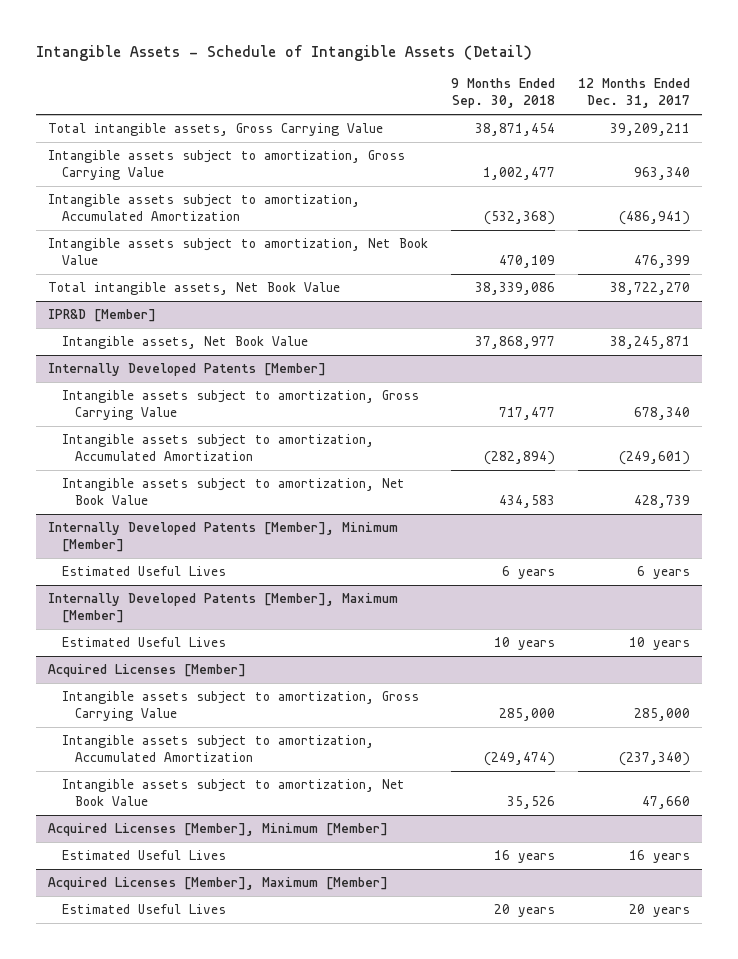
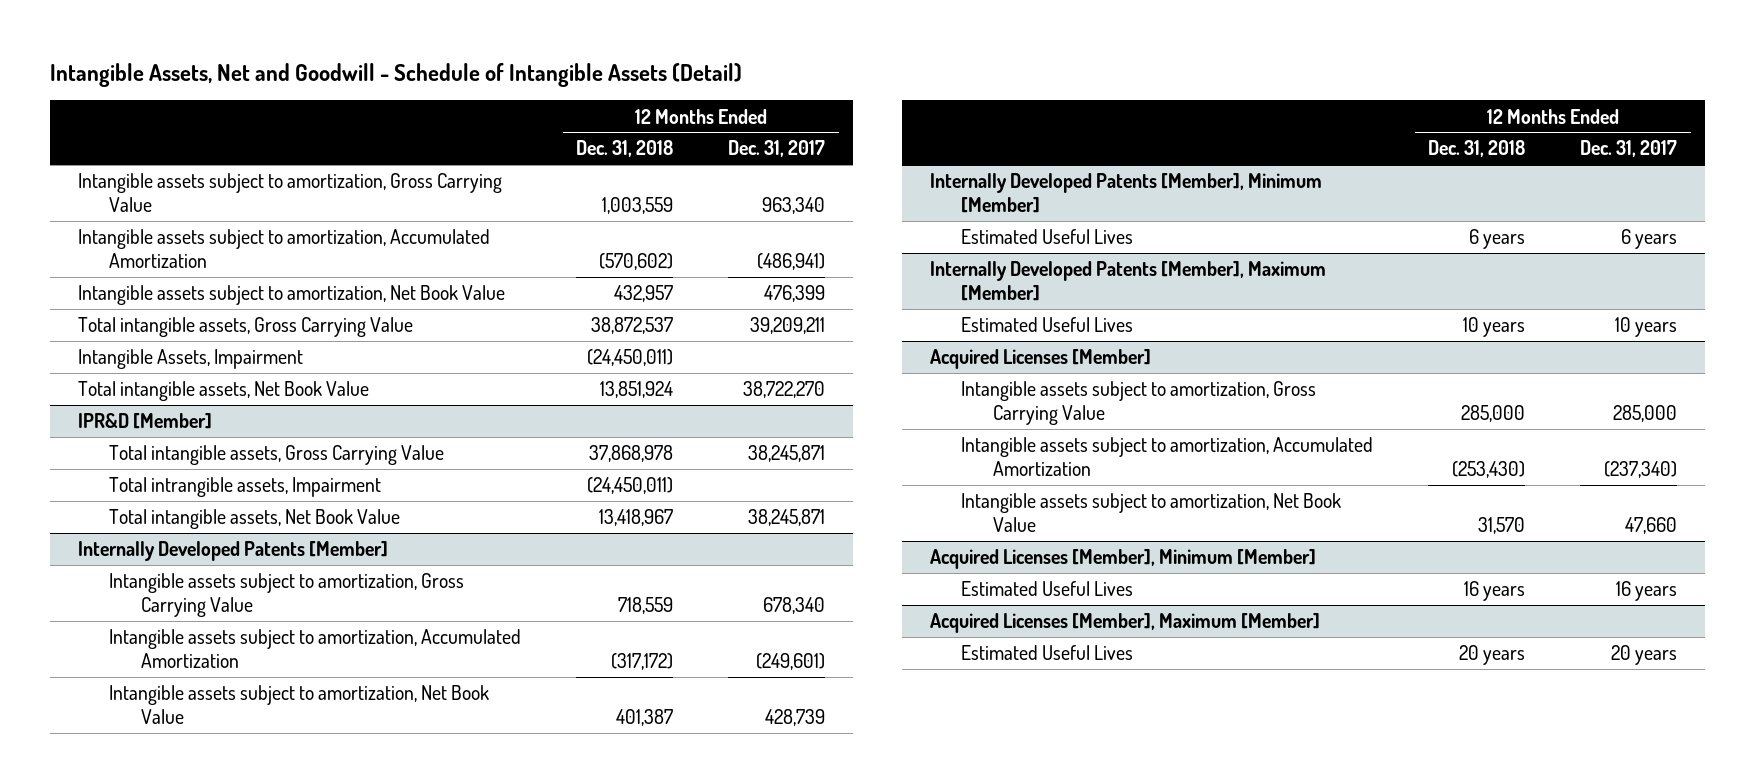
[36,44,533,61] Intangible Assets - Schedule of Intangible Assets (Detail) -> [50,62,743,87] Intangible Assets, Net and Goodwill - Schedule of Intangible Assets (Detail)
[451,78,556,109] 9 Months Ended Sep. 30, 2018 -> none
none -> [576,140,674,158] Dec. 31, 2018
[47,123,383,137] Total intangible assets, Gross Carrying Value -> [77,317,413,338] Total intangible assets, Gross Carrying Value
none -> [77,349,303,370] Intangible Assets, Impairment
none -> [109,445,445,466] Total intangible assets, Gross Carrying Value
none -> [109,477,382,498] Total intrangible assets, Impairment
[61,336,308,350] Intangible assets, Net Book Value -> [109,509,401,530] Total intangible assets, Net Book Value

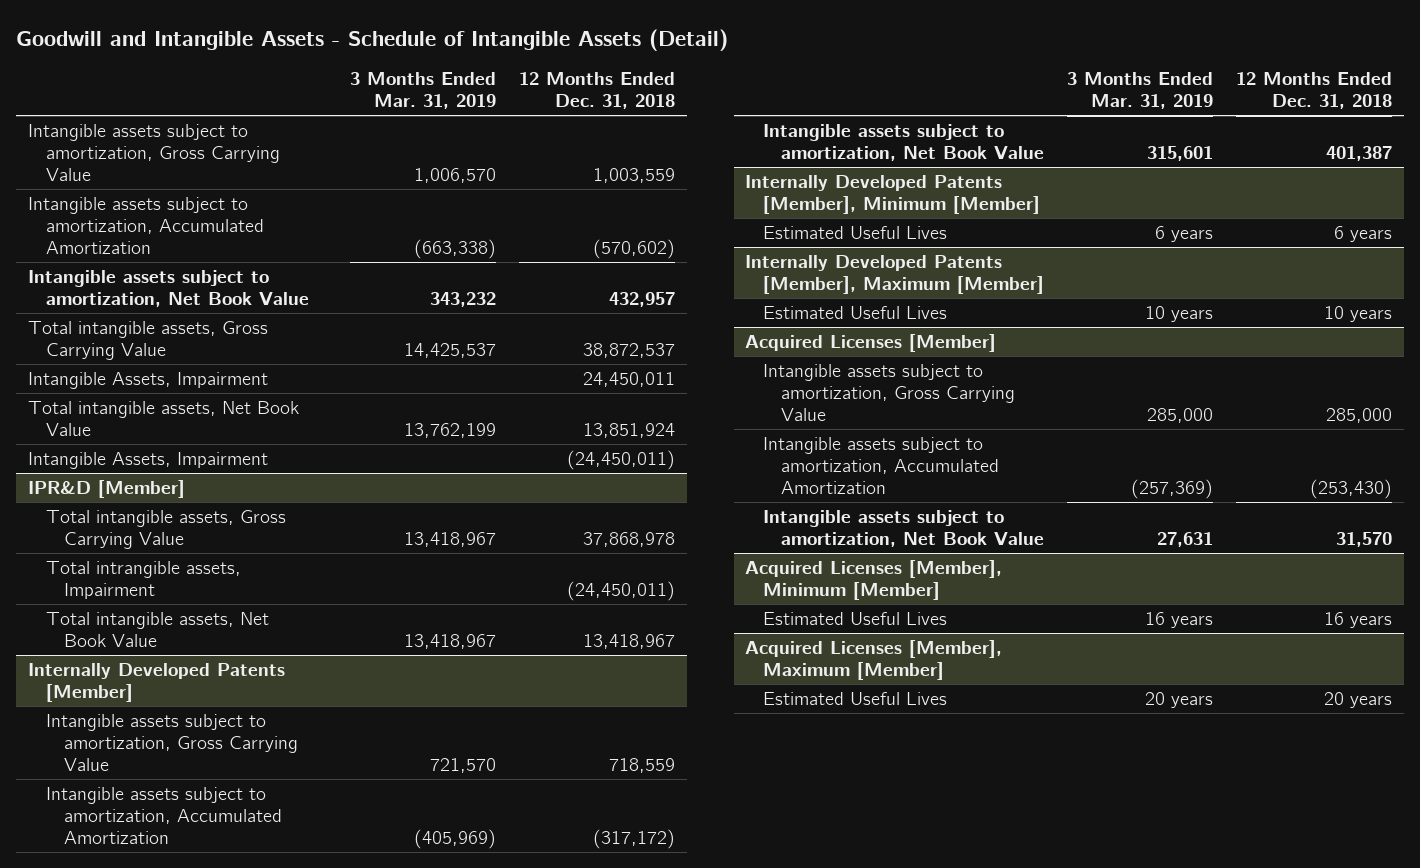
[50,62,743,87] Intangible Assets, Net and Goodwill - Schedule of Intangible Assets (Detail) -> [16,28,729,51] Goodwill and Intangible Assets - Schedule of Intangible Assets (Detail)
[728,140,826,158] Dec. 31, 2017 -> none
none -> [349,72,496,110] 3 Months Ended Mar. 31, 2019
none -> [27,371,268,389] Intangible Assets, Impairment
[77,349,303,370] Intangible Assets, Impairment -> [27,451,268,469] Intangible Assets, Impairment

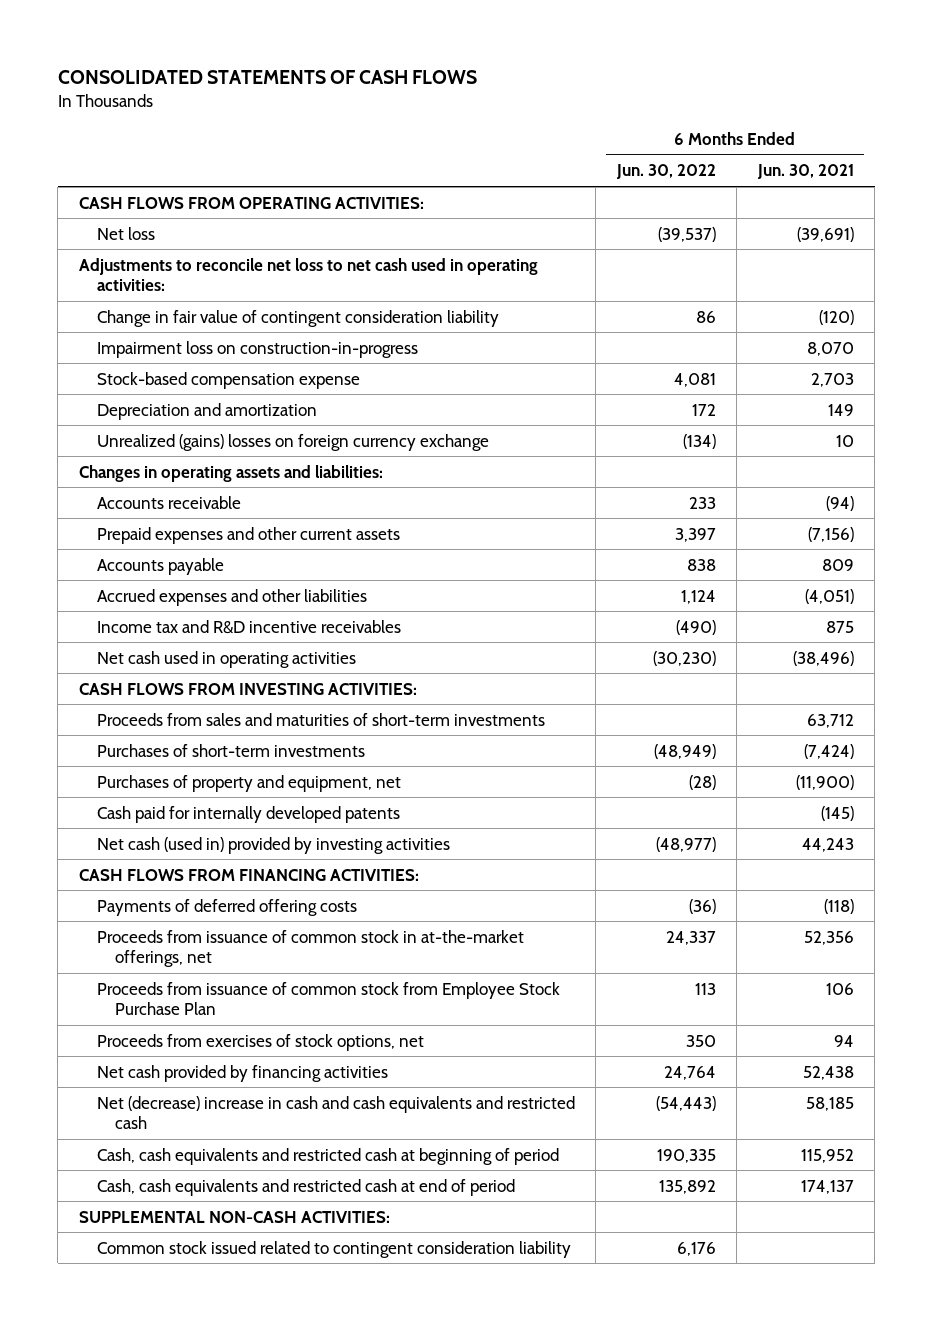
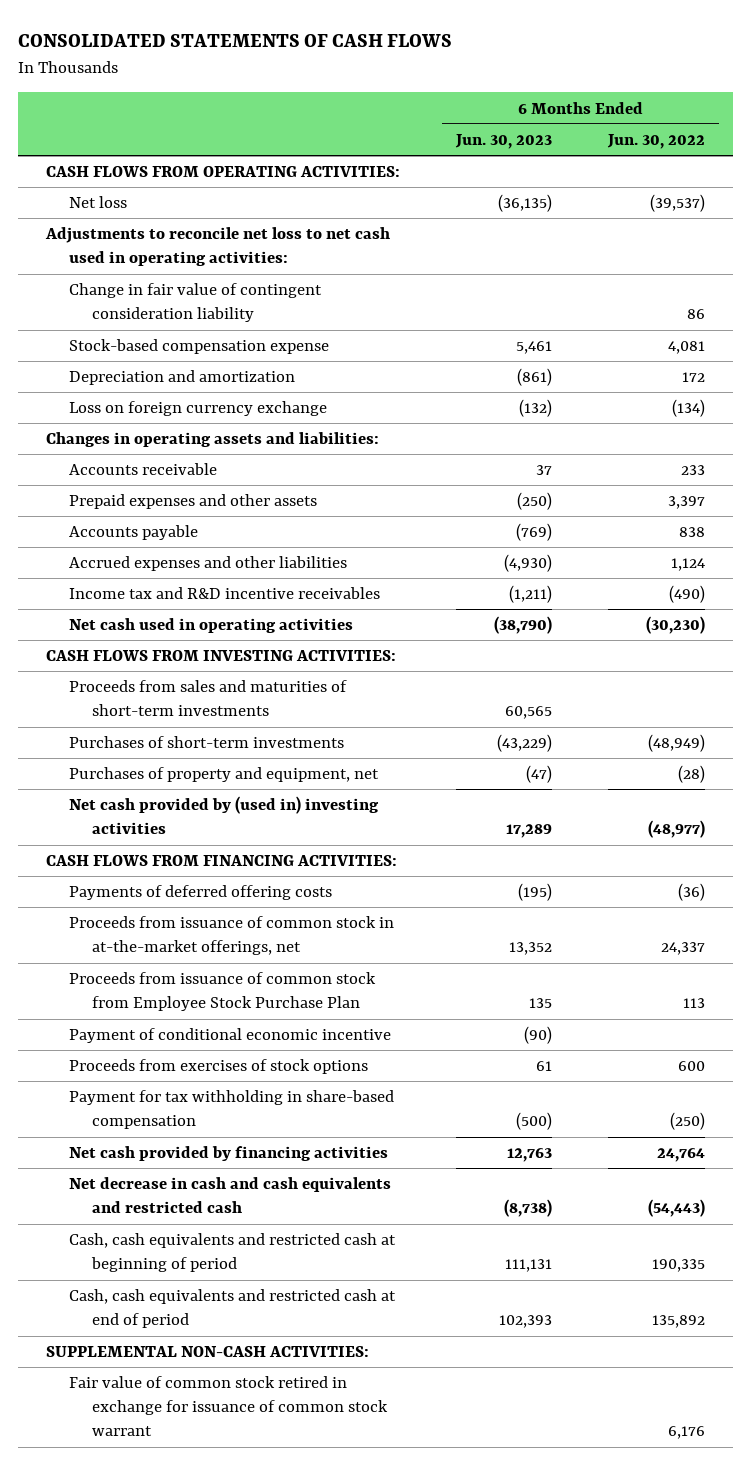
[756,164,854,180] Jun. 30, 2021 -> none
none -> [454,133,552,149] Jun. 30, 2023
[96,340,418,358] Impairment loss on construction-in-progress -> none
[96,433,489,451] Unrealized (gains) losses on foreign currency exchange -> [69,401,328,417] Loss on foreign currency exchange
[96,526,400,544] Prepaid expenses and other current assets -> [69,494,318,510] Prepaid expenses and other assets
[96,805,400,823] Cash paid for internally developed patents -> none
[96,836,450,854] Net cash (used in) provided by investing activities -> [69,796,380,835] Net cash provided by (used in) investing activities
none -> [69,1028,392,1044] Payment of conditional economic incentive
[96,1033,424,1051] Proceeds from exercises of stock options, net -> [69,1059,369,1075] Proceeds from exercises of stock options
[685,1034,716,1047] 350 -> [678,1061,706,1072] 600
none -> [69,1090,395,1130] Payment for tax withholding in share-based compensation
[96,1095,575,1130] Net (decrease) increase in cash and cash equivalents and restricted cash -> [69,1177,392,1214] Net decrease in cash and cash equivalents and restricted cash
[96,1240,571,1258] Common stock issued related to contingent consideration liability -> [69,1376,389,1437] Fair value of common stock retired in exchange for issuance of common stock warrant

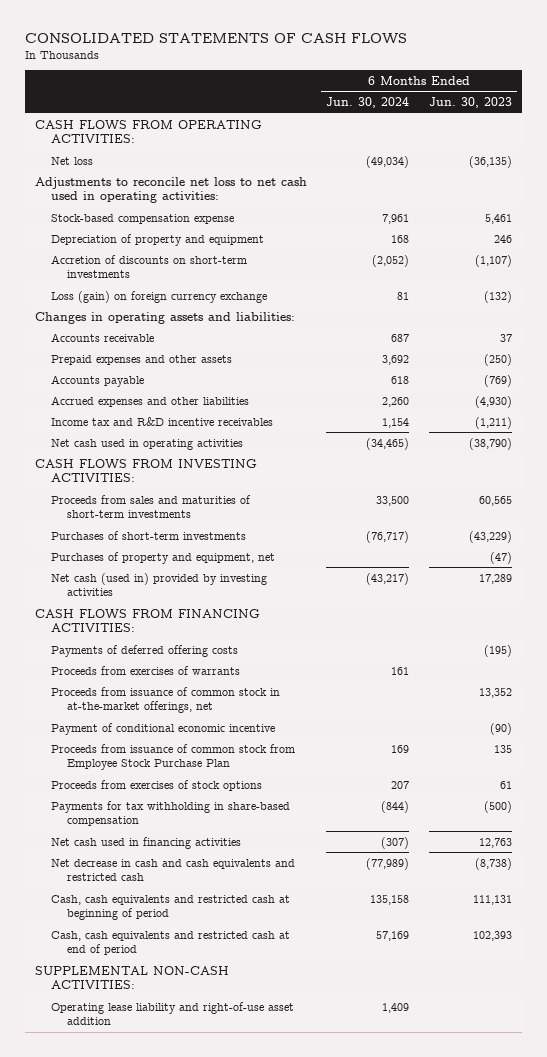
[607,133,706,149] Jun. 30, 2022 -> none
none -> [326,97,410,109] Jun. 30, 2024
[69,283,323,323] Change in fair value of contingent consideration liability -> none
[69,370,296,386] Depreciation and amortization -> none
none -> [50,233,264,246] Depreciation of property and equipment
none -> [50,254,247,279] Accretion of discounts on short-term investments
[69,401,328,417] Loss on foreign currency exchange -> [50,290,267,303] Loss (gain) on foreign currency exchange
[69,796,380,835] Net cash provided by (used in) investing activities -> [50,572,267,597] Net cash (used in) provided by investing activities
none -> [50,665,240,675] Proceeds from exercises of warrants
[69,972,377,1012] Proceeds from issuance of common stock from Employee Stock Purchase Plan -> [50,743,295,771] Proceeds from issuance of common stock from Employee Stock Purchase Plan
[69,1090,395,1130] Payment for tax withholding in share-based compensation -> [50,800,290,827] Payments for tax withholding in share-based compensation
[69,1146,389,1162] Net cash provided by financing activities -> [50,836,241,849] Net cash used in financing activities
[69,1376,389,1437] Fair value of common stock retired in exchange for issuance of common stock warrant -> none
none -> [50,1001,294,1026] Operating lease liability and right-of-use asset addition

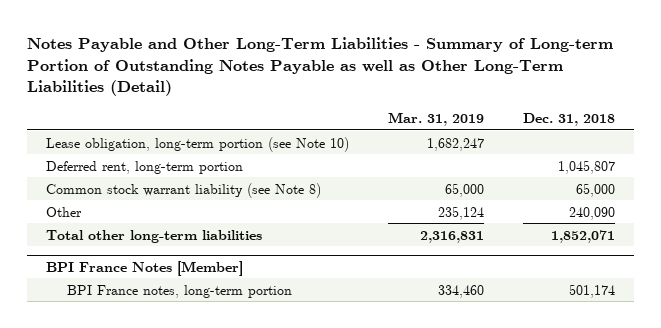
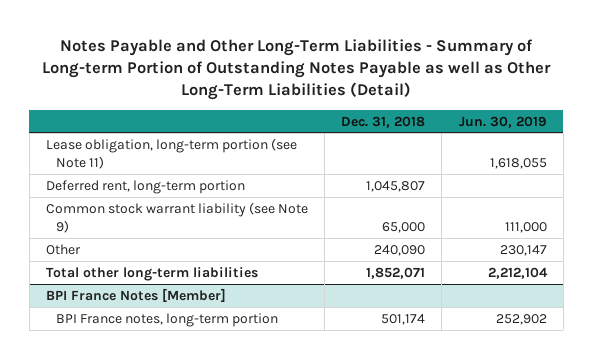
[388,111,485,126] Mar. 31, 2019 -> none
none -> [458,115,547,128] Jun. 30, 2019
[46,136,350,152] Lease obligation, long-term portion (see Note 10) -> [45,137,297,169] Lease obligation, long-term portion (see Note 11)
[46,182,322,198] Common stock warrant liability (see Note 8) -> [45,201,308,233] Common stock warrant liability (see Note 9)

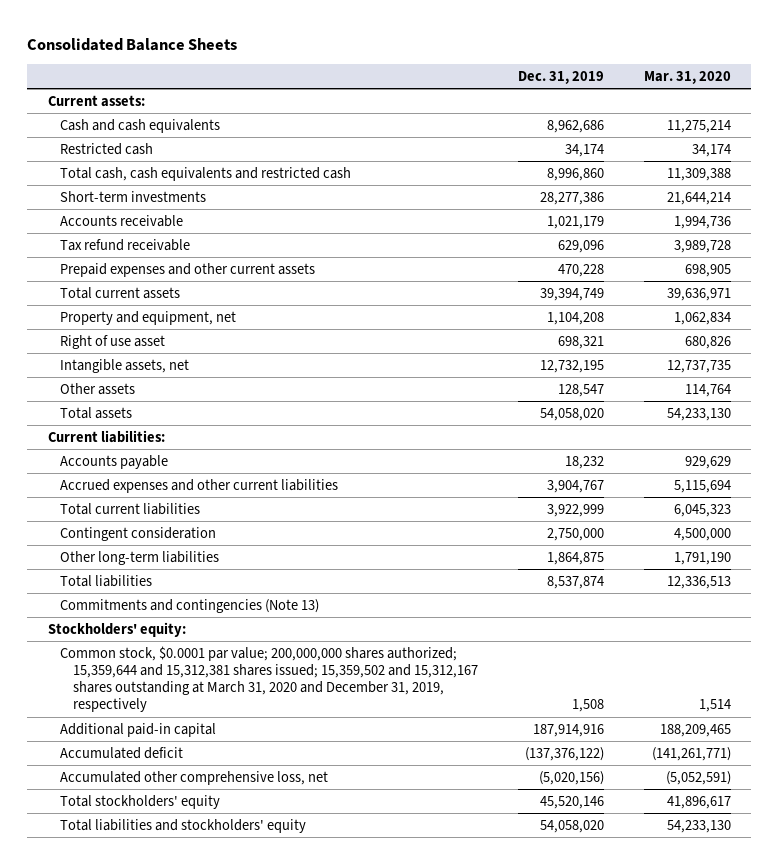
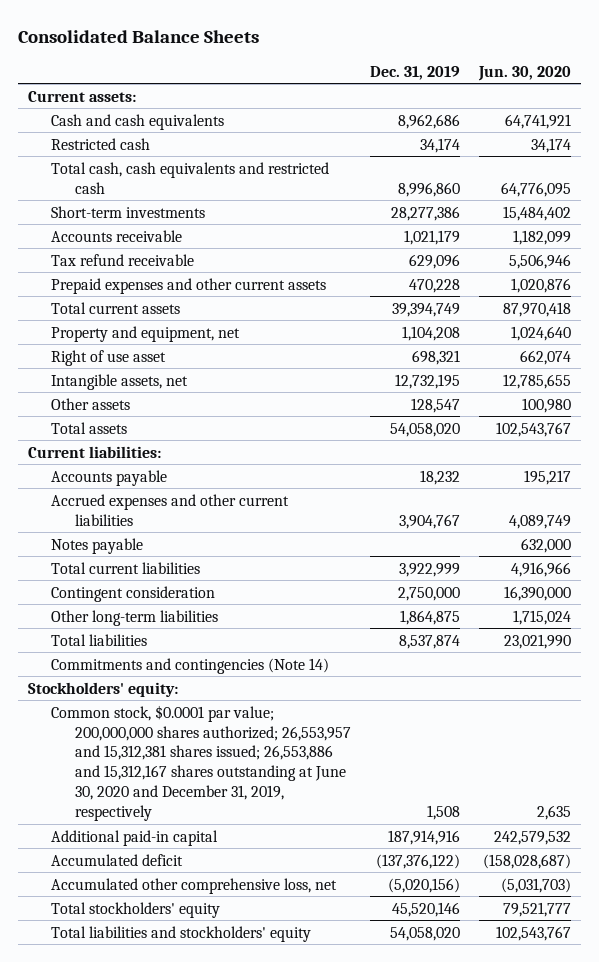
[644,71,732,85] Mar. 31, 2020 -> none
none -> [478,65,572,81] Jun. 30, 2020
none -> [51,537,144,554] Notes payable
[60,598,320,613] Commitments and contingencies (Note 13) -> [51,657,330,674] Commitments and contingencies (Note 14)
[60,645,478,713] Common stock, $0.0001 par value; 200,000,000 shares authorized; 15,359,644 and 15,312,381 shares issued; 15,359,502 and 15,312,167 shares outstanding at March 31, 2020 and December 31, 2019, respectively -> [51,704,351,822] Common stock, $0.0001 par value; 200,000,000 shares authorized; 26,553,957 and 15,312,381 shares issued; 26,553,886 and 15,312,167 shares outstanding at June 30, 2020 and December 31, 2019, respectively

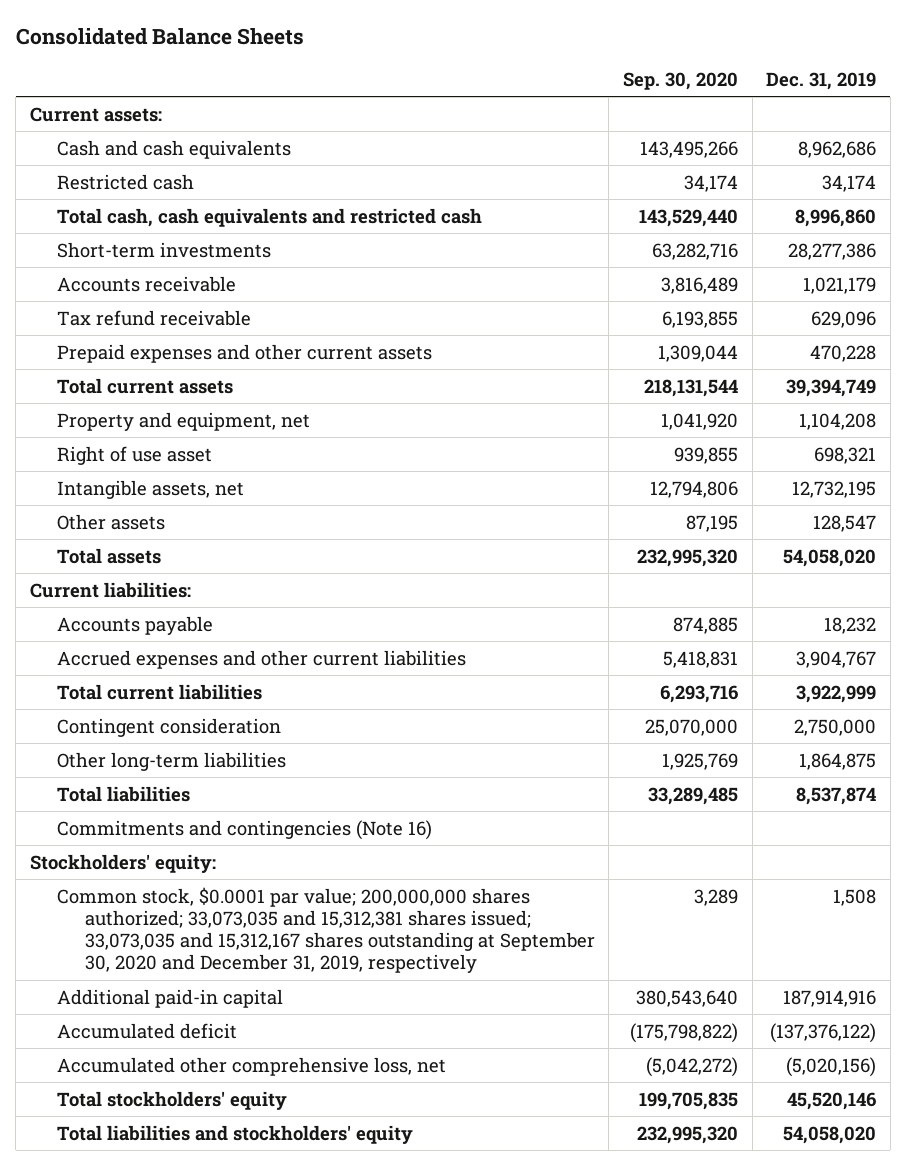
[478,65,572,81] Jun. 30, 2020 -> none
none -> [623,71,739,90] Sep. 30, 2020
[51,537,144,554] Notes payable -> none
[51,657,330,674] Commitments and contingencies (Note 14) -> [57,819,433,840] Commitments and contingencies (Note 16)
[51,704,351,822] Common stock, $0.0001 par value; 200,000,000 shares authorized; 26,553,957 and 15,312,381 shares issued; 26,553,886 and 15,312,167 shares outstanding at June 30, 2020 and December 31, 2019, respectively -> [57,886,595,974] Common stock, $0.0001 par value; 200,000,000 shares authorized; 33,073,035 and 15,312,381 shares issued; 33,073,035 and 15,312,167 shares outstanding at September 30, 2020 and December 31, 2019, respectively

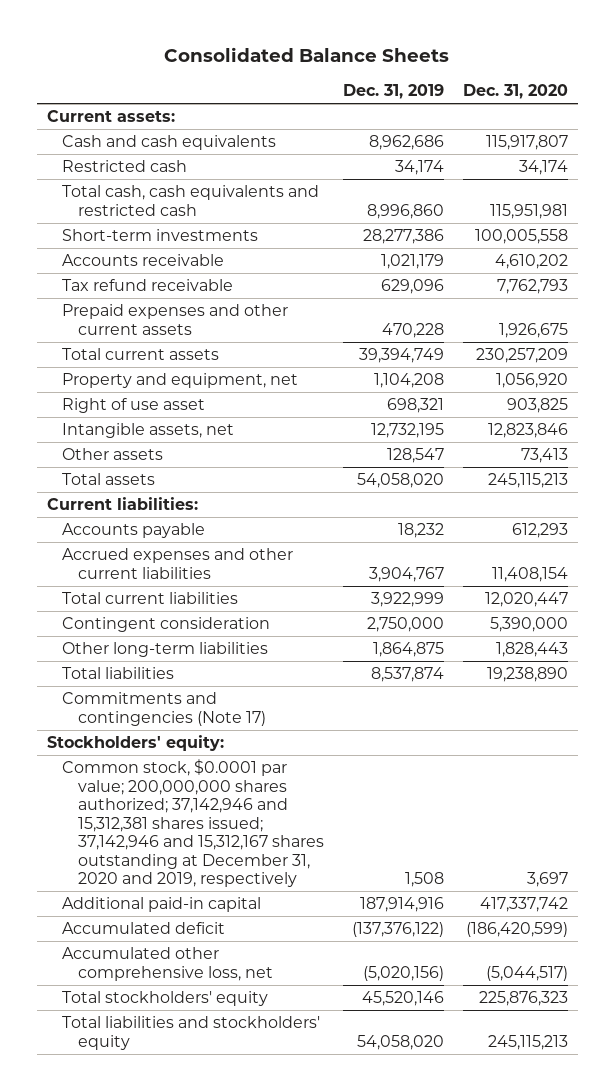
[623,71,739,90] Sep. 30, 2020 -> none
none -> [463,83,569,99] Dec. 31, 2020
[57,819,433,840] Commitments and contingencies (Note 16) -> [62,692,267,726] Commitments and contingencies (Note 17)
[57,886,595,974] Common stock, $0.0001 par value; 200,000,000 shares authorized; 33,073,035 and 15,312,381 shares issued; 33,073,035 and 15,312,167 shares outstanding at September 30, 2020 and December 31, 2019, respectively -> [62,759,325,888] Common stock, $0.0001 par value; 200,000,000 shares authorized; 37,142,946 and 15,312,381 shares issued; 37,142,946 and 15,312,167 shares outstanding at December 31, 2020 and 2019, respectively

